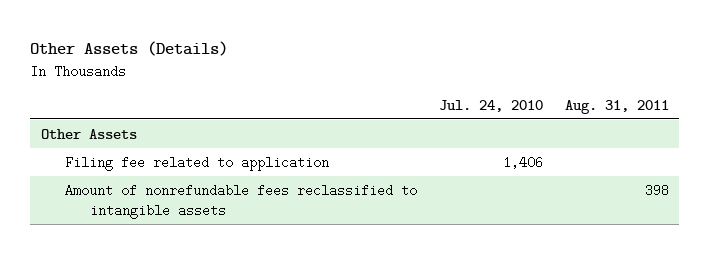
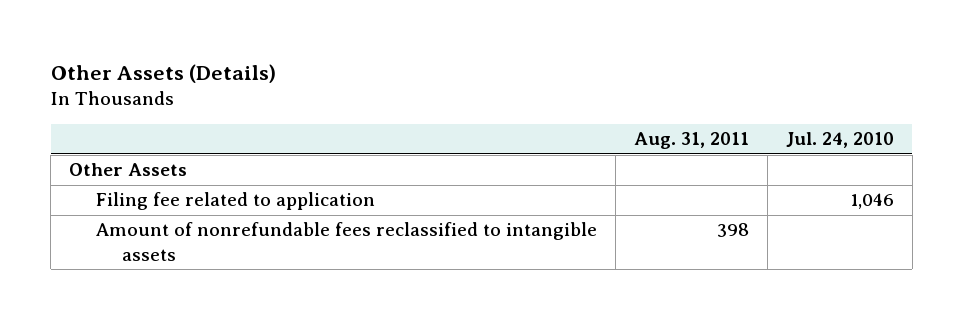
[503,155,544,169] 1,406 -> [849,193,894,210] 1,046

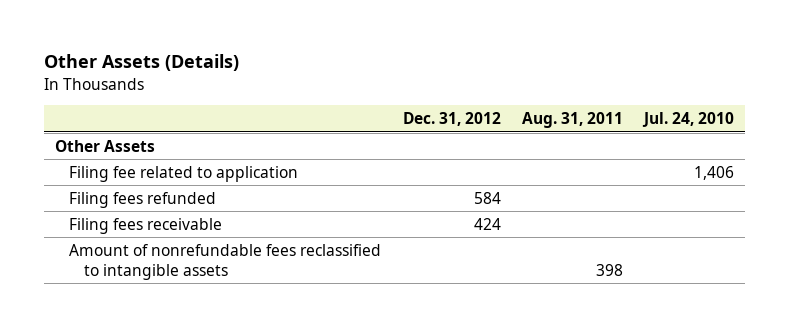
none -> [402,112,501,127] Dec. 31, 2012
[849,193,894,210] 1,046 -> [694,165,735,180] 1,406
none -> [69,191,217,208] Filing fees refunded
none -> [69,217,223,234] Filing fees receivable

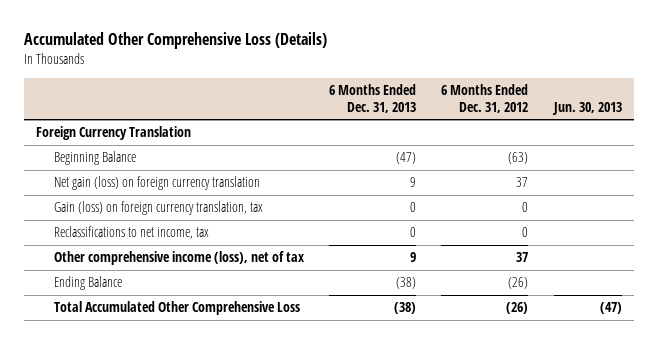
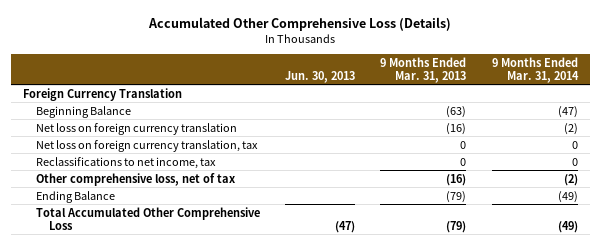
[329,84,417,113] 6 Months Ended Dec. 31, 2013 -> none
[441,84,529,113] 6 Months Ended Dec. 31, 2012 -> none
none -> [380,56,467,83] 9 Months Ended Mar. 31, 2013
none -> [491,56,579,83] 9 Months Ended Mar. 31, 2014
[54,176,261,191] Net gain (loss) on foreign currency translation -> [36,122,238,135] Net loss on foreign currency translation
[54,201,264,216] Gain (loss) on foreign currency translation, tax -> [36,139,259,152] Net loss on foreign currency translation, tax
[54,251,305,266] Other comprehensive income (loss), net of tax -> [36,172,236,186] Other comprehensive loss, net of tax

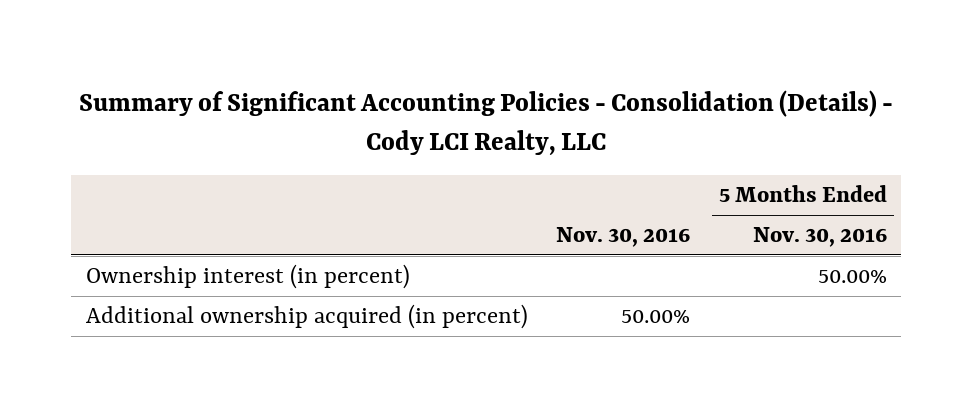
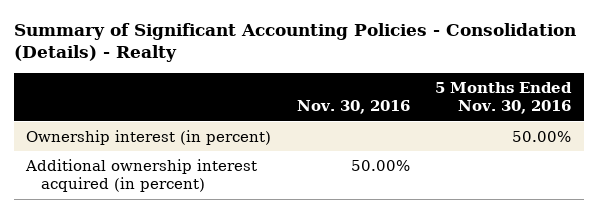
[79,89,894,156] Summary of Significant Accounting Policies - Consolidation (Details) - Cody LCI Realty, LLC -> [13,23,576,63] Summary of Significant Accounting Policies - Consolidation (Details) - Realty
[85,304,528,330] Additional ownership acquired (in percent) -> [25,158,258,193] Additional ownership interest acquired (in percent)

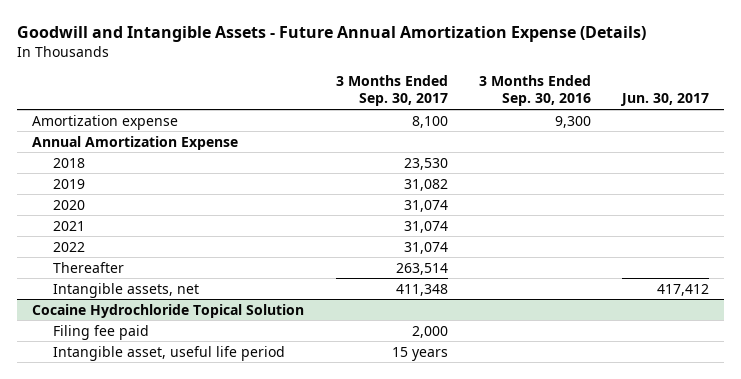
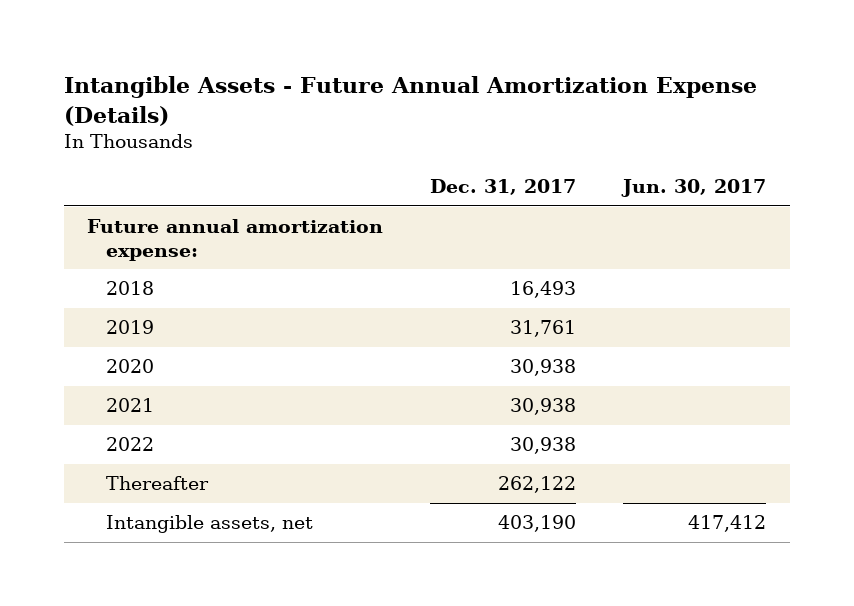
[16,26,646,43] Goodwill and Intangible Assets - Future Annual Amortization Expense (Details) -> [63,76,757,126] Intangible Assets - Future Annual Amortization Expense (Details)
[335,75,448,107] 3 Months Ended Sep. 30, 2017 -> none
[478,75,591,107] 3 Months Ended Sep. 30, 2016 -> none
none -> [430,179,577,196] Dec. 31, 2017
[32,114,179,130] Amortization expense -> none
[32,135,239,150] Annual Amortization Expense -> [87,219,384,261] Future annual amortization expense:
[32,303,305,318] Cocaine Hydrochloride Topical Solution -> none
[52,324,149,340] Filing fee paid -> none
[52,345,285,361] Intangible asset, useful life period -> none

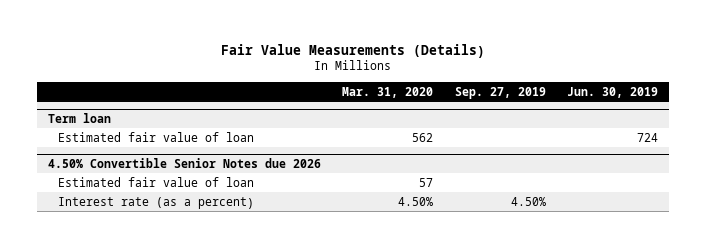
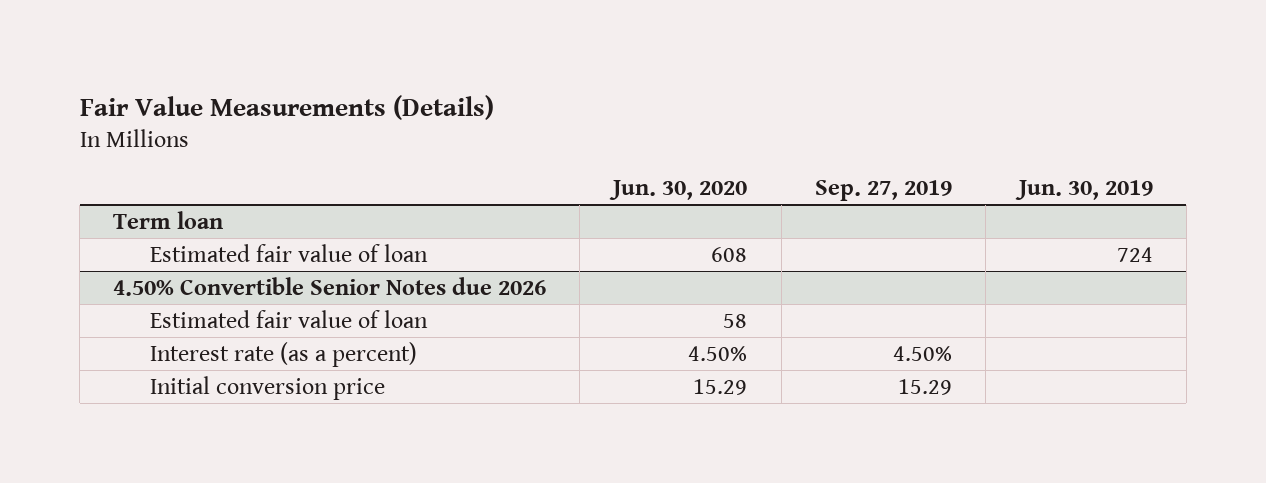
[342,86,434,98] Mar. 31, 2020 -> none
none -> [609,179,748,200] Jun. 30, 2020
none -> [149,375,385,400] Initial conversion price

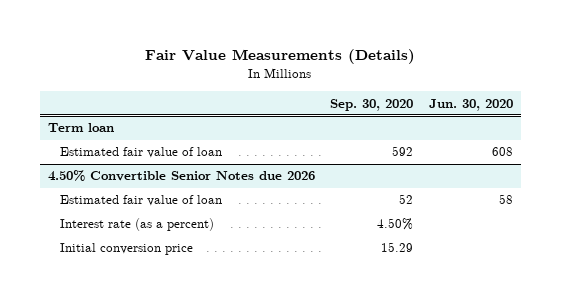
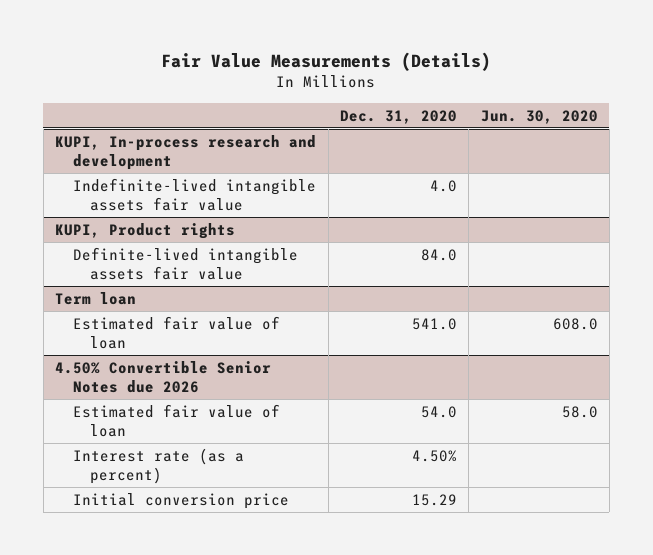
[330,98,414,111] Sep. 30, 2020 -> none
none -> [339,109,457,124] Dec. 31, 2020
none -> [55,134,317,171] KUPI, In-process research and development
none -> [72,177,316,212] Indefinite-lived intangible assets fair value
none -> [55,222,236,239] KUPI, Product rights
none -> [72,246,298,281] Definite-lived intangible assets fair value
[491,147,513,157] 608 -> [552,317,598,330] 608.0
[498,194,513,205] 58 -> [561,405,598,418] 58.0

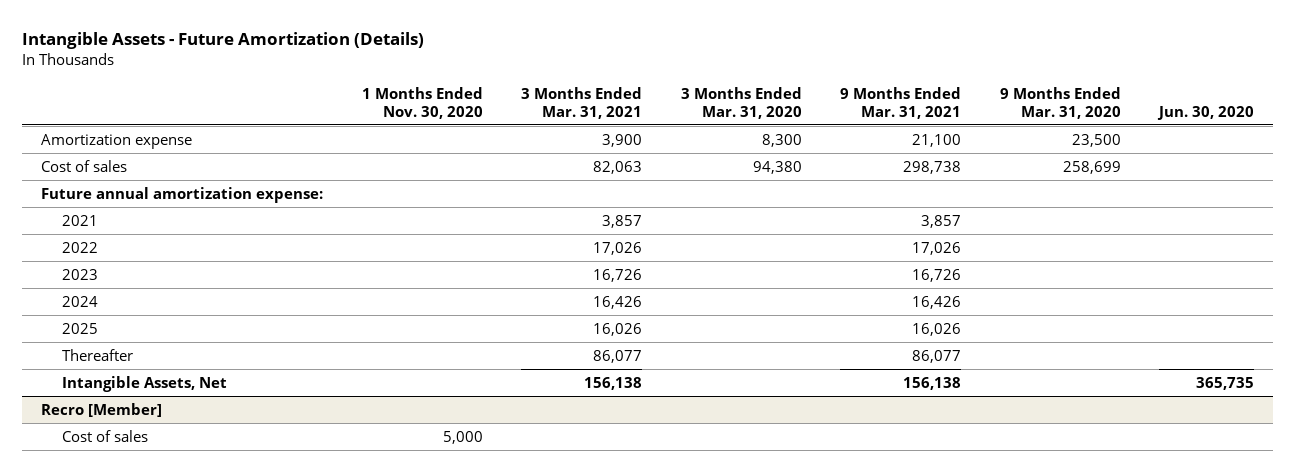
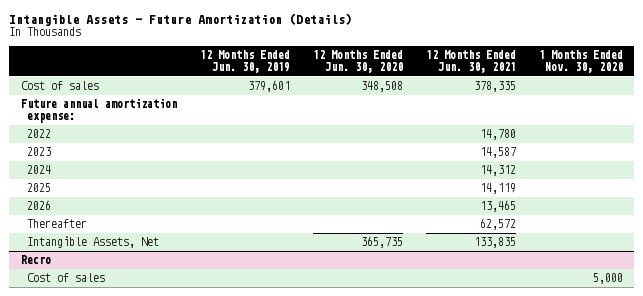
[521,86,643,119] 3 Months Ended Mar. 31, 2021 -> none
[680,86,802,119] 3 Months Ended Mar. 31, 2020 -> none
[840,86,962,119] 9 Months Ended Mar. 31, 2021 -> none
[999,86,1121,119] 9 Months Ended Mar. 31, 2020 -> none
[1157,105,1255,120] Jun. 30, 2020 -> none
none -> [199,50,290,73] 12 Months Ended Jun. 30, 2019
none -> [312,50,403,73] 12 Months Ended Jun. 30, 2020
none -> [425,50,516,73] 12 Months Ended Jun. 30, 2021
[41,133,193,149] Amortization expense -> none
[61,214,98,226] 2021 -> none
none -> [27,200,52,211] 2026
[41,402,163,417] Recro [Member] -> [20,255,51,265] Recro

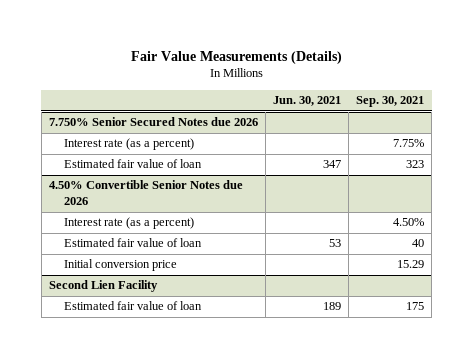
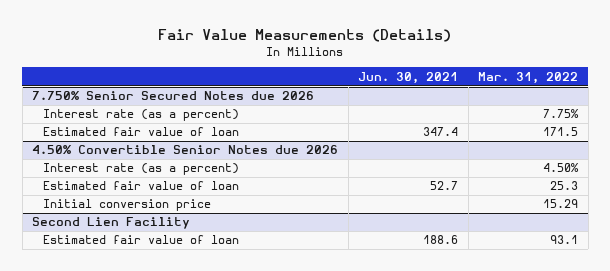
[356,96,425,108] Sep. 30, 2021 -> none
none -> [478,71,579,84] Mar. 31, 2022
[323,160,342,169] 347 -> [423,127,459,137] 347.4
[329,239,342,248] 53 -> [430,181,459,191] 52.7
[323,302,342,311] 189 -> [423,235,459,245] 188.6

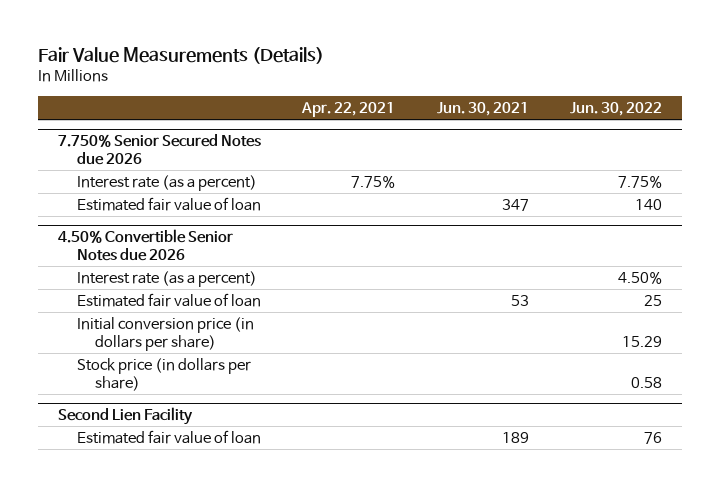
[478,71,579,84] Mar. 31, 2022 -> none
none -> [301,102,396,118] Apr. 22, 2021
none -> [569,102,662,117] Jun. 30, 2022
[423,127,459,137] 347.4 -> [501,198,529,211] 347
[430,181,459,191] 52.7 -> [510,294,529,306] 53
[43,199,212,212] Initial conversion price -> [76,316,254,351] Initial conversion price (in dollars per share)
none -> [76,357,251,391] Stock price (in dollars per share)
[423,235,459,245] 188.6 -> [501,431,529,443] 189

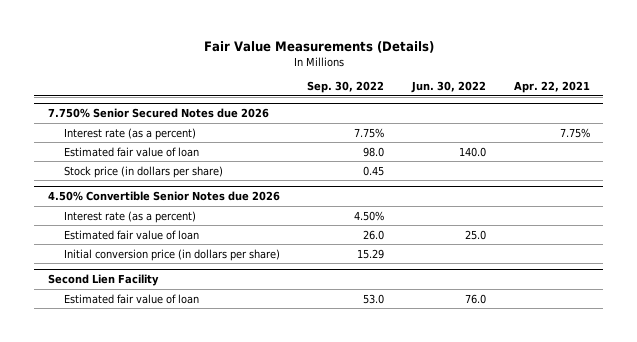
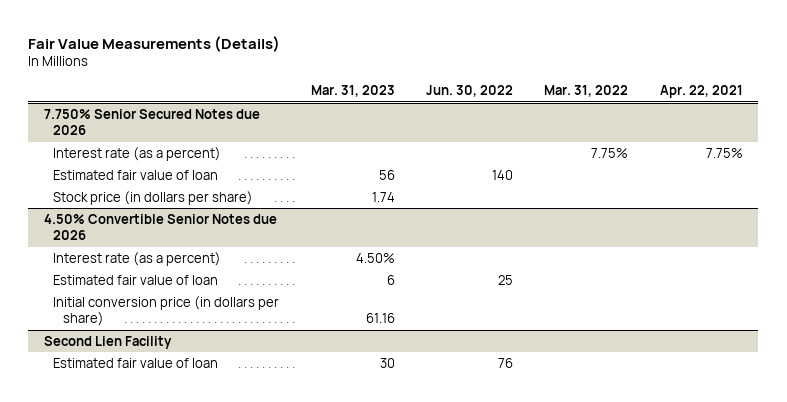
[307,81,385,94] Sep. 30, 2022 -> none
none -> [310,85,395,98] Mar. 31, 2023
none -> [544,85,629,98] Mar. 31, 2022
[459,146,487,157] 140.0 -> [492,169,514,180] 140
[465,229,487,240] 25.0 -> [498,274,514,285] 25
[465,293,487,304] 76.0 -> [498,357,514,368] 76

